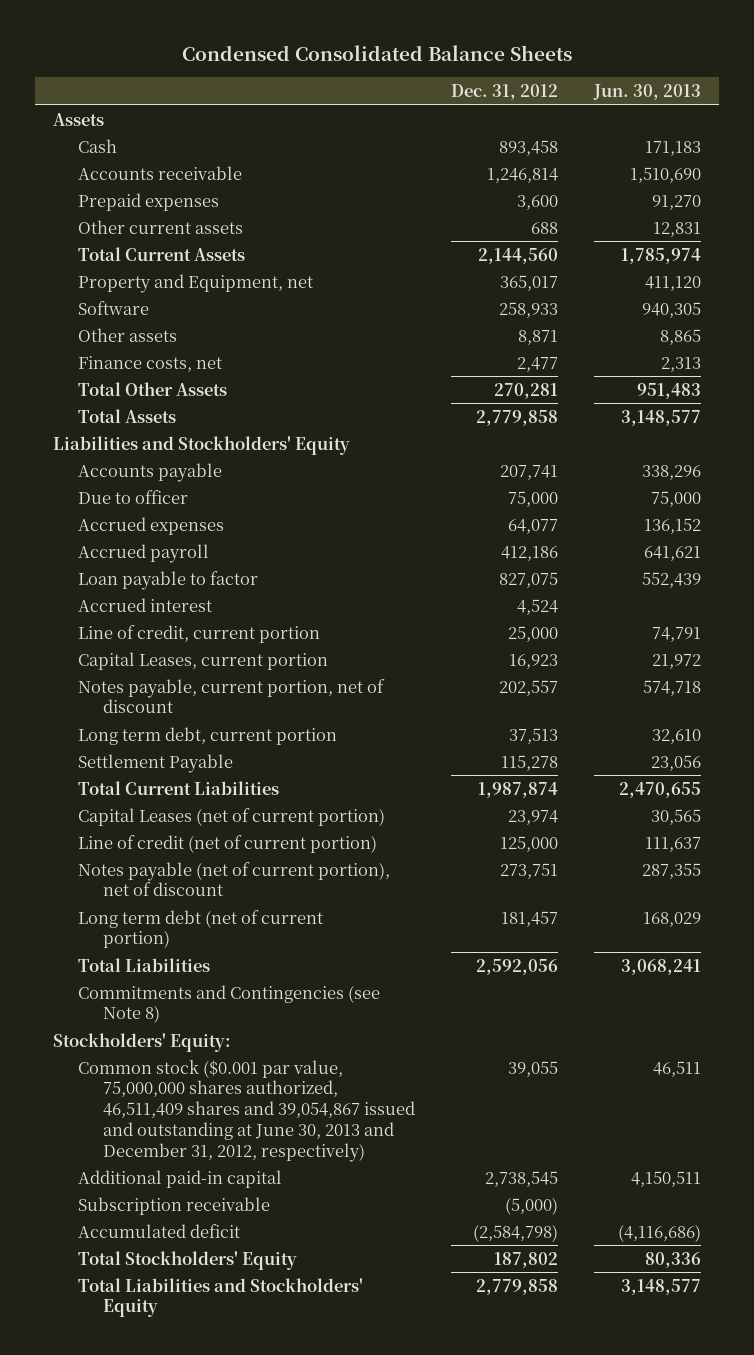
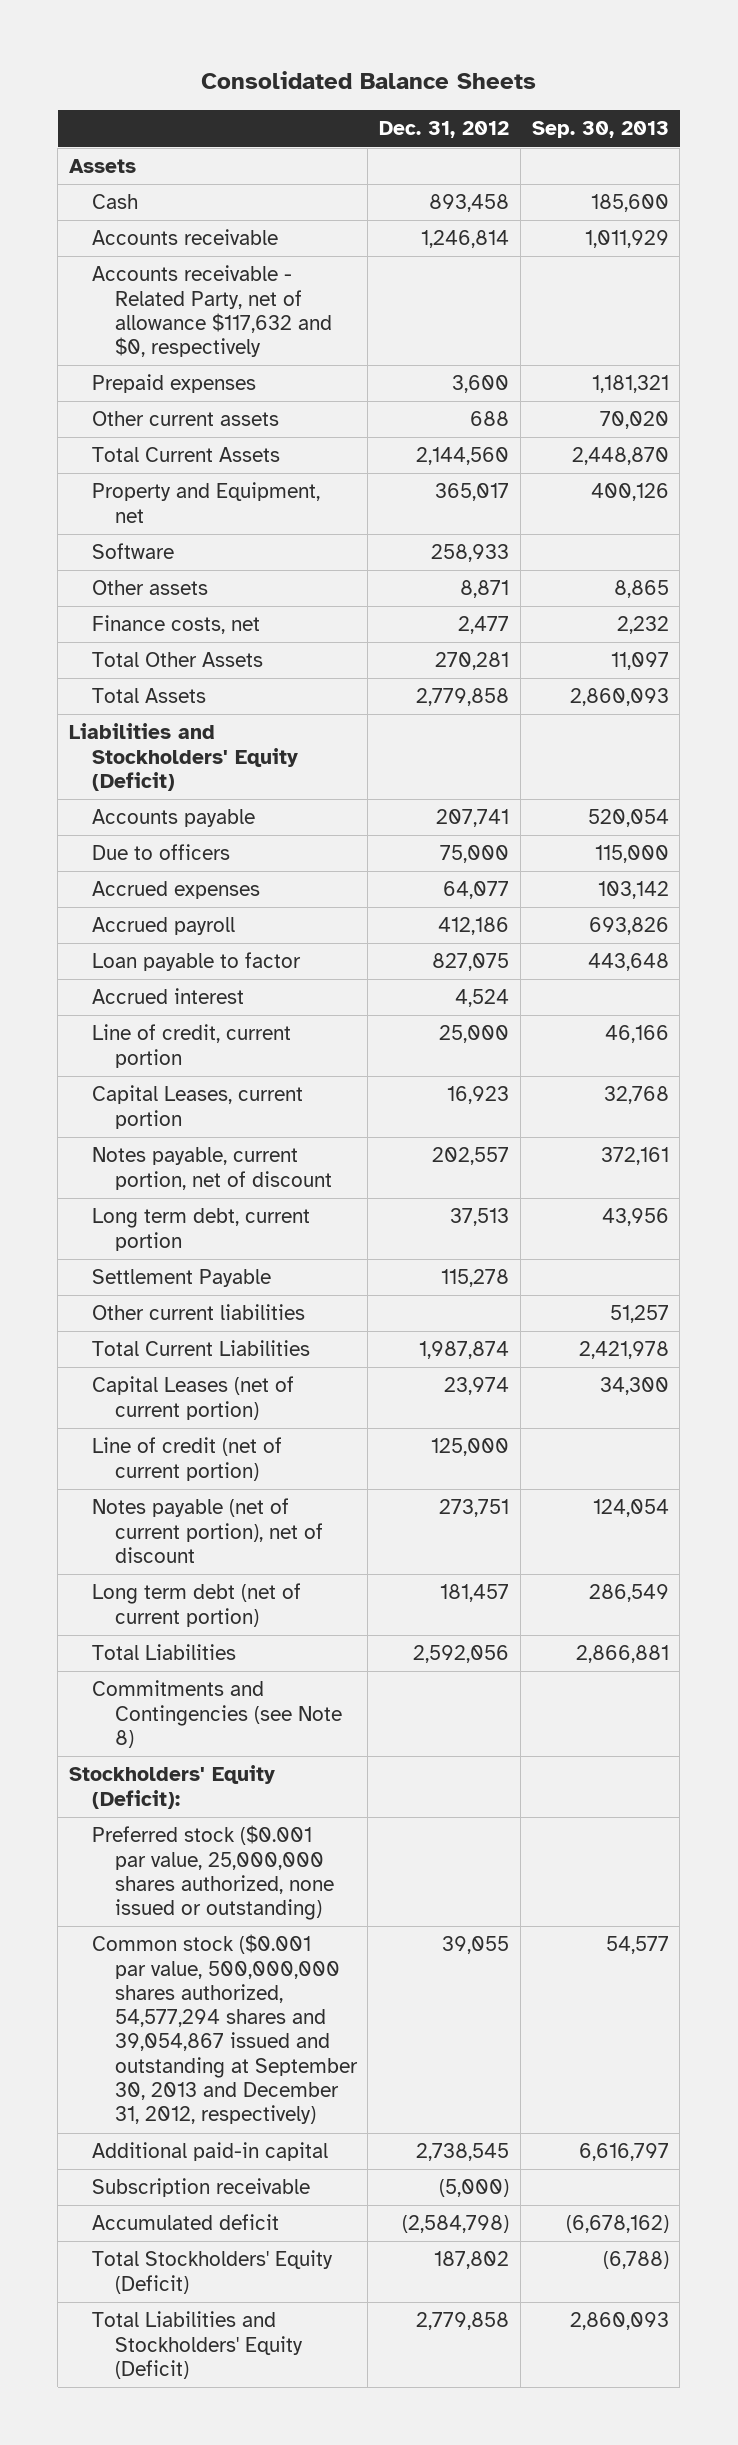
[181,44,572,61] Condensed Consolidated Balance Sheets -> [200,71,536,90] Consolidated Balance Sheets
[592,84,701,101] Jun. 30, 2013 -> none
none -> [531,121,669,139] Sep. 30, 2013
none -> [91,265,332,358] Accounts receivable - Related Party, net of allowance $117,632 and $0, respectively
[52,435,350,455] Liabilities and Stockholders' Equity -> [68,723,298,791] Liabilities and Stockholders' Equity (Deficit)
[77,489,188,504] Due to officer -> [91,844,230,861] Due to officers
none -> [91,1304,305,1321] Other current liabilities
[52,1032,231,1052] Stockholders' Equity: -> [68,1765,275,1809] Stockholders' Equity (Deficit):
none -> [91,1825,334,1921] Preferred stock ($0.001 par value, 25,000,000 shares authorized, none issued or outstanding)
[77,1059,415,1162] Common stock ($0.001 par value, 75,000,000 shares authorized, 46,511,409 shares and 39,054,867 issued and outstanding at June 30, 2013 and December 31, 2012, respectively) -> [91,1934,358,2125] Common stock ($0.001 par value, 500,000,000 shares authorized, 54,577,294 shares and 39,054,867 issued and outstanding at September 30, 2013 and December 31, 2012, respectively)
[77,1250,297,1270] Total Stockholders' Equity -> [91,2250,333,2294] Total Stockholders' Equity (Deficit)
[77,1277,363,1318] Total Liabilities and Stockholders' Equity -> [91,2311,303,2379] Total Liabilities and Stockholders' Equity (Deficit)

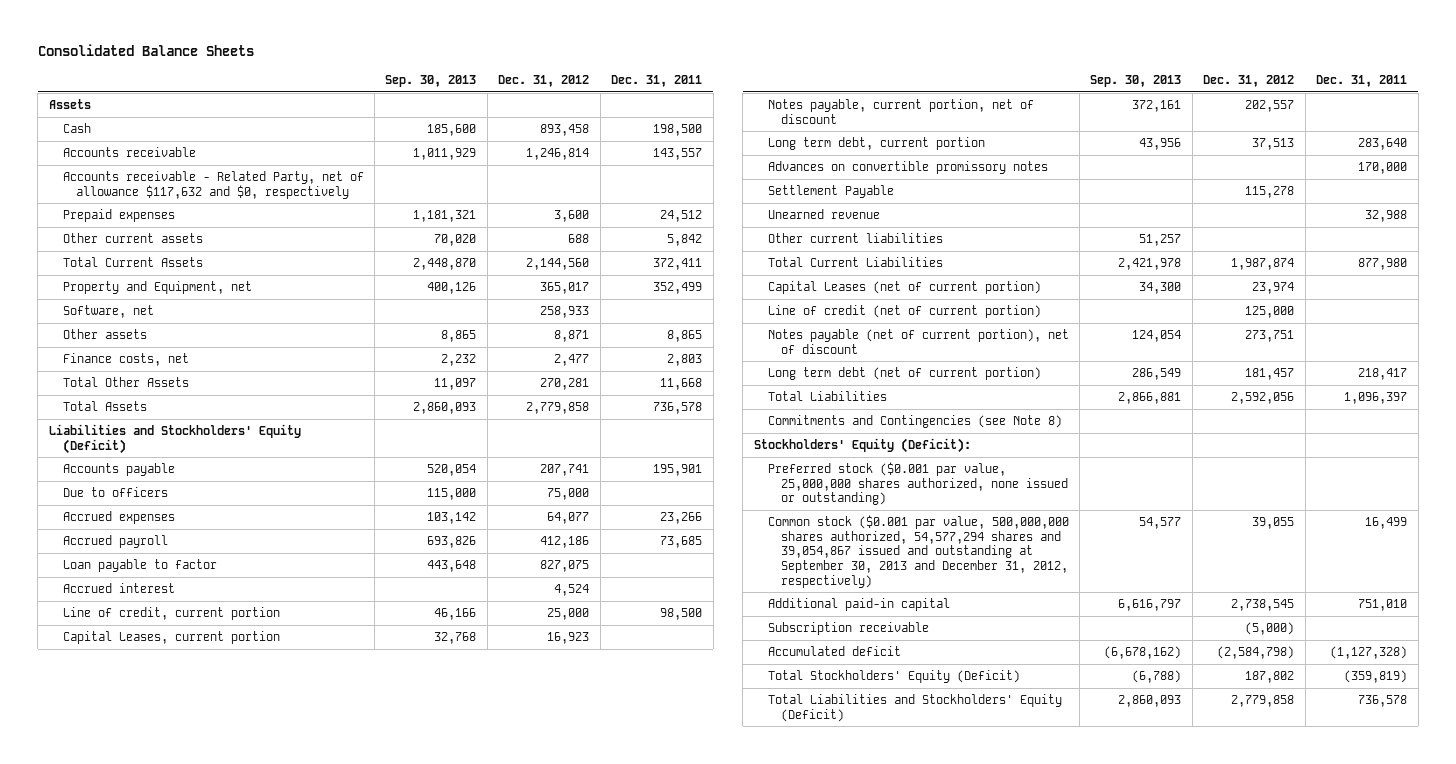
none -> [611,75,703,88] Dec. 31, 2011
[91,543,174,560] Software -> [62,304,154,318] Software, net
none -> [767,160,1048,174] Advances on convertible promissory notes
none -> [767,208,880,219] Unearned revenue

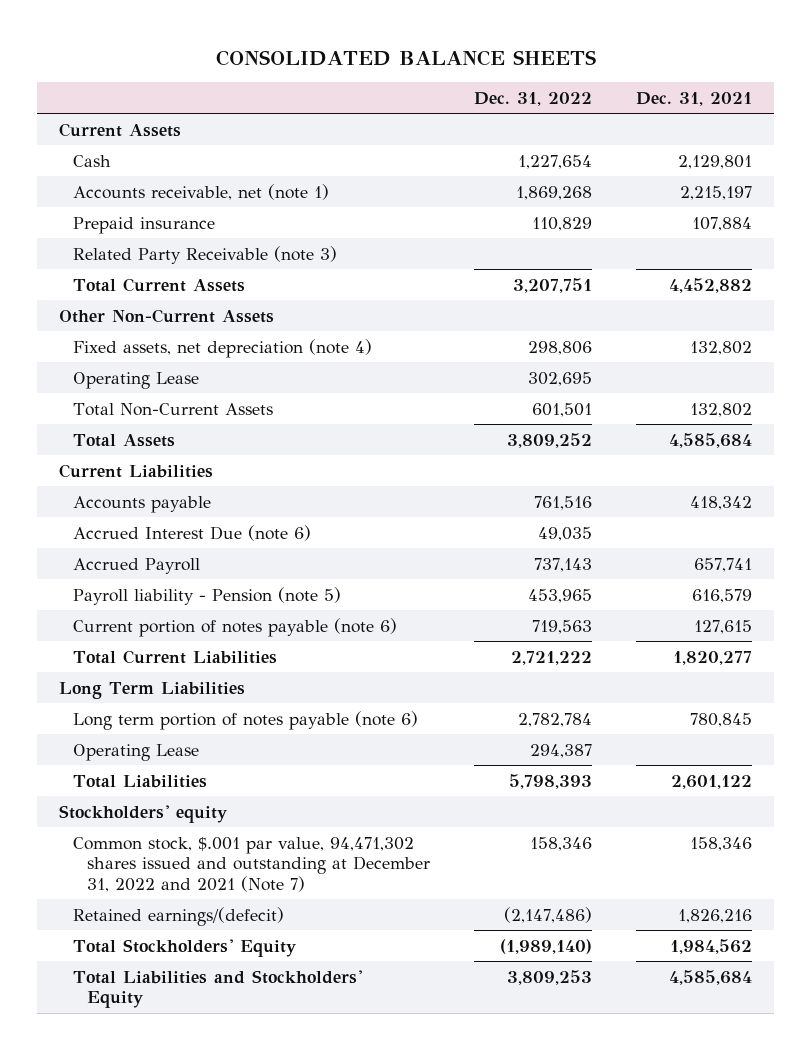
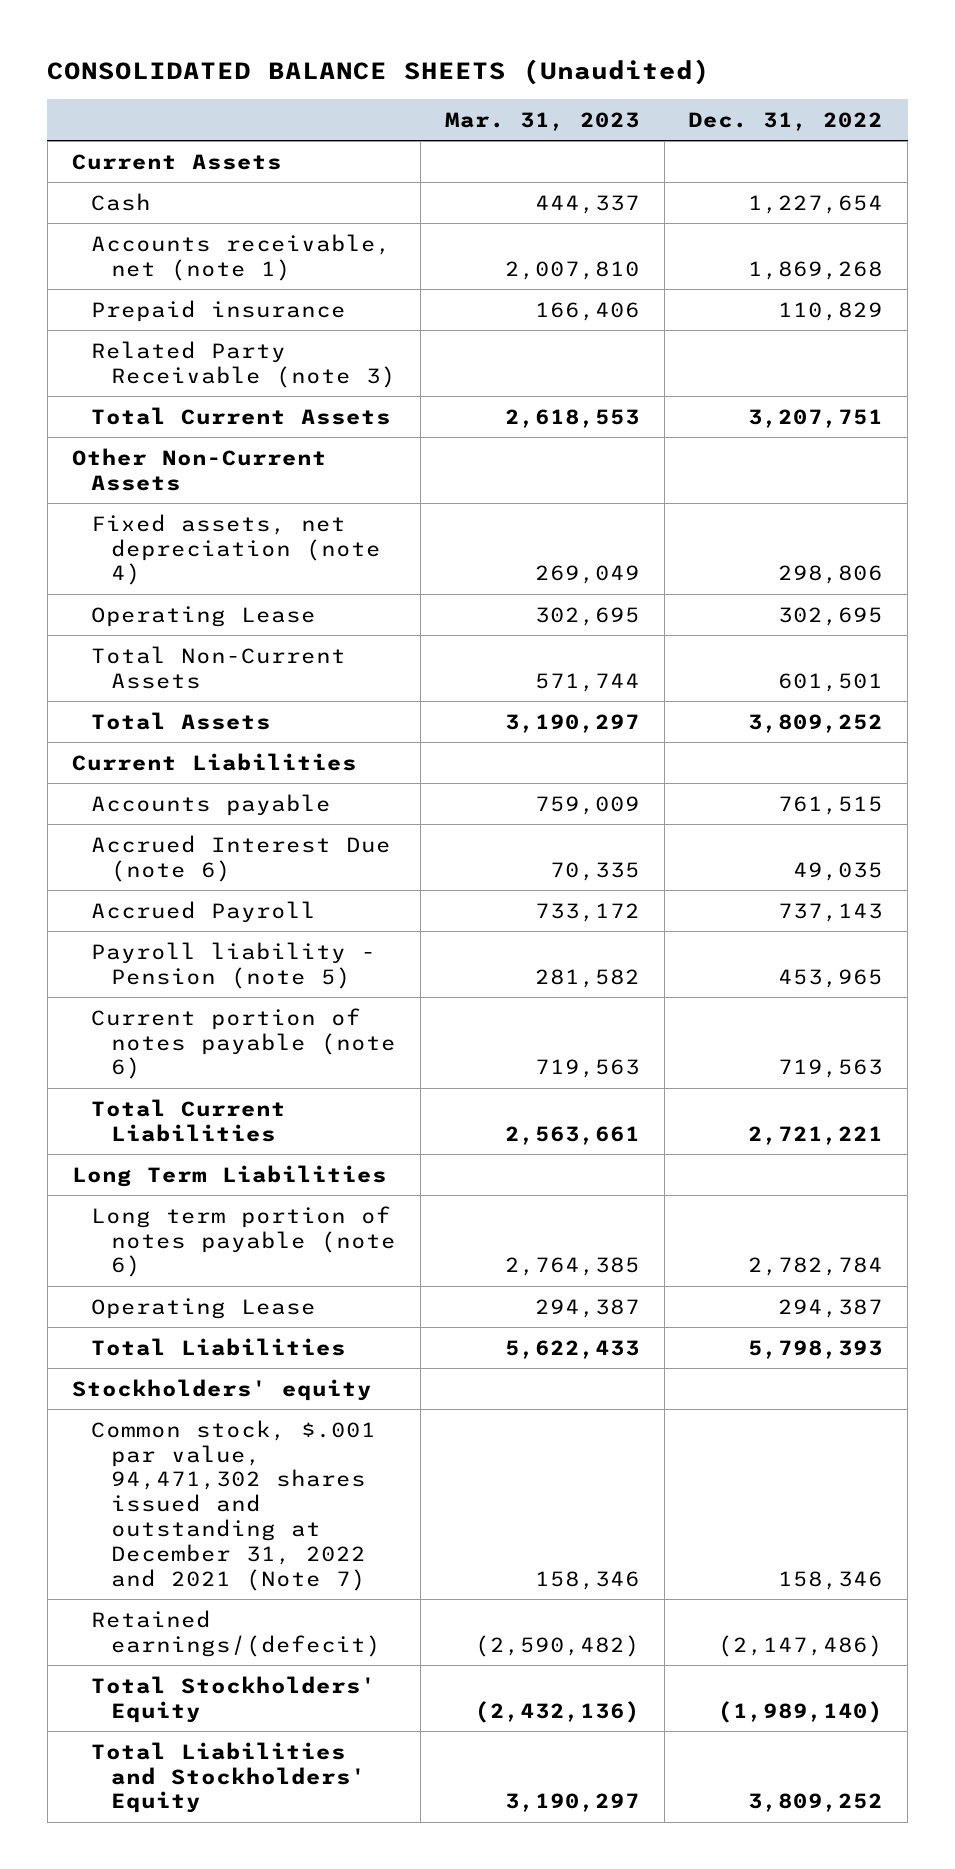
[215,49,596,66] CONSOLIDATED BALANCE SHEETS -> [47,59,711,86] CONSOLIDATED BALANCE SHEETS (Unaudited)
[635,91,752,106] Dec. 31, 2021 -> none
none -> [444,112,640,132] Mar. 31, 2023
[533,495,592,510] 761,516 -> [778,795,884,815] 761,515
[510,650,592,665] 2,721,222 -> [748,1125,884,1145] 2,721,221
[506,969,592,985] 3,809,253 -> [748,1793,884,1813] 3,809,252

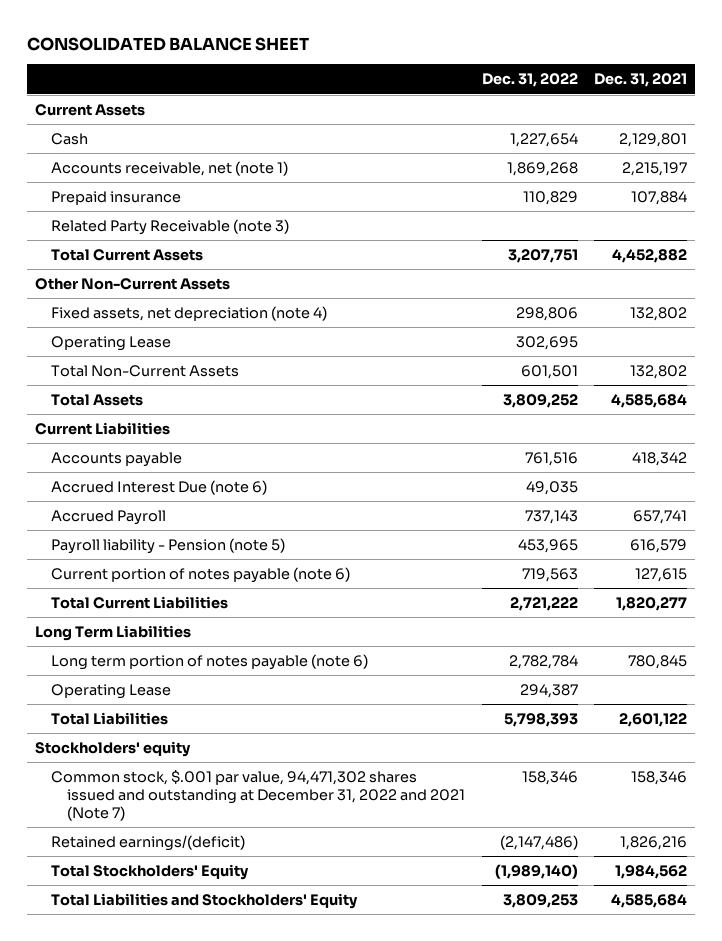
[47,59,711,86] CONSOLIDATED BALANCE SHEETS (Unaudited) -> [27,36,310,51] CONSOLIDATED BALANCE SHEET
[444,112,640,132] Mar. 31, 2023 -> none
none -> [593,73,687,88] Dec. 31, 2021
[778,795,884,815] 761,515 -> [524,452,578,467] 761,516
[748,1125,884,1145] 2,721,221 -> [509,597,578,612] 2,721,222
[91,1609,382,1657] Retained earnings/(defecit) -> [51,835,246,852] Retained earnings/(deficit)
[748,1793,884,1813] 3,809,252 -> [502,894,578,909] 3,809,253

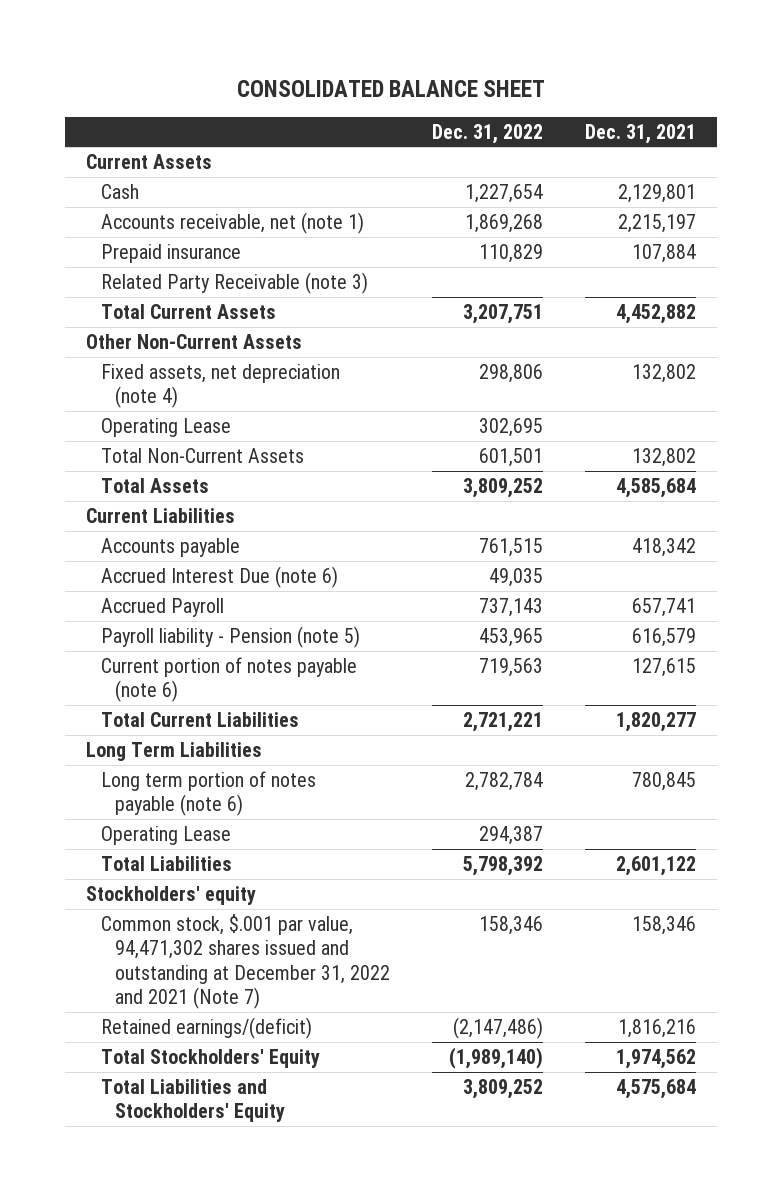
[524,452,578,467] 761,516 -> [478,538,543,558] 761,515
[509,597,578,612] 2,721,222 -> [462,712,543,733] 2,721,221
[503,713,578,728] 5,798,393 -> [462,856,543,877] 5,798,392
[619,836,687,851] 1,826,216 -> [617,1019,696,1039] 1,816,216
[614,865,687,880] 1,984,562 -> [615,1049,696,1070] 1,974,562
[502,894,578,909] 3,809,253 -> [462,1079,543,1100] 3,809,252
[610,894,687,909] 4,585,684 -> [615,1079,696,1100] 4,575,684

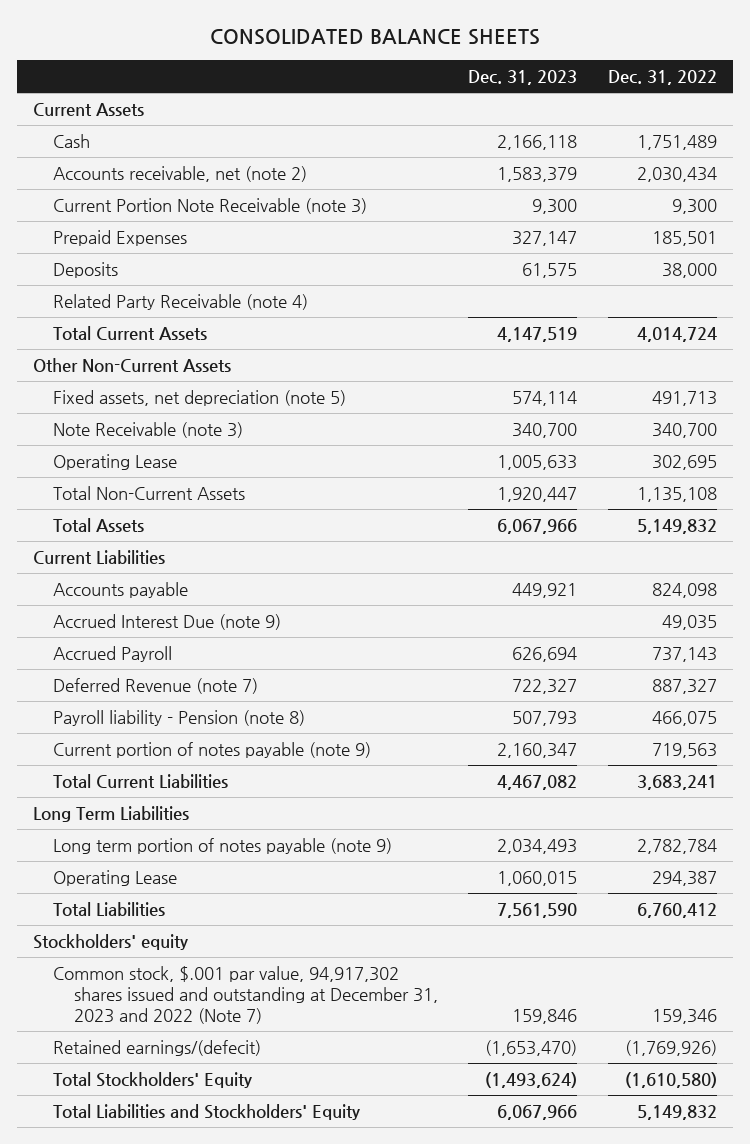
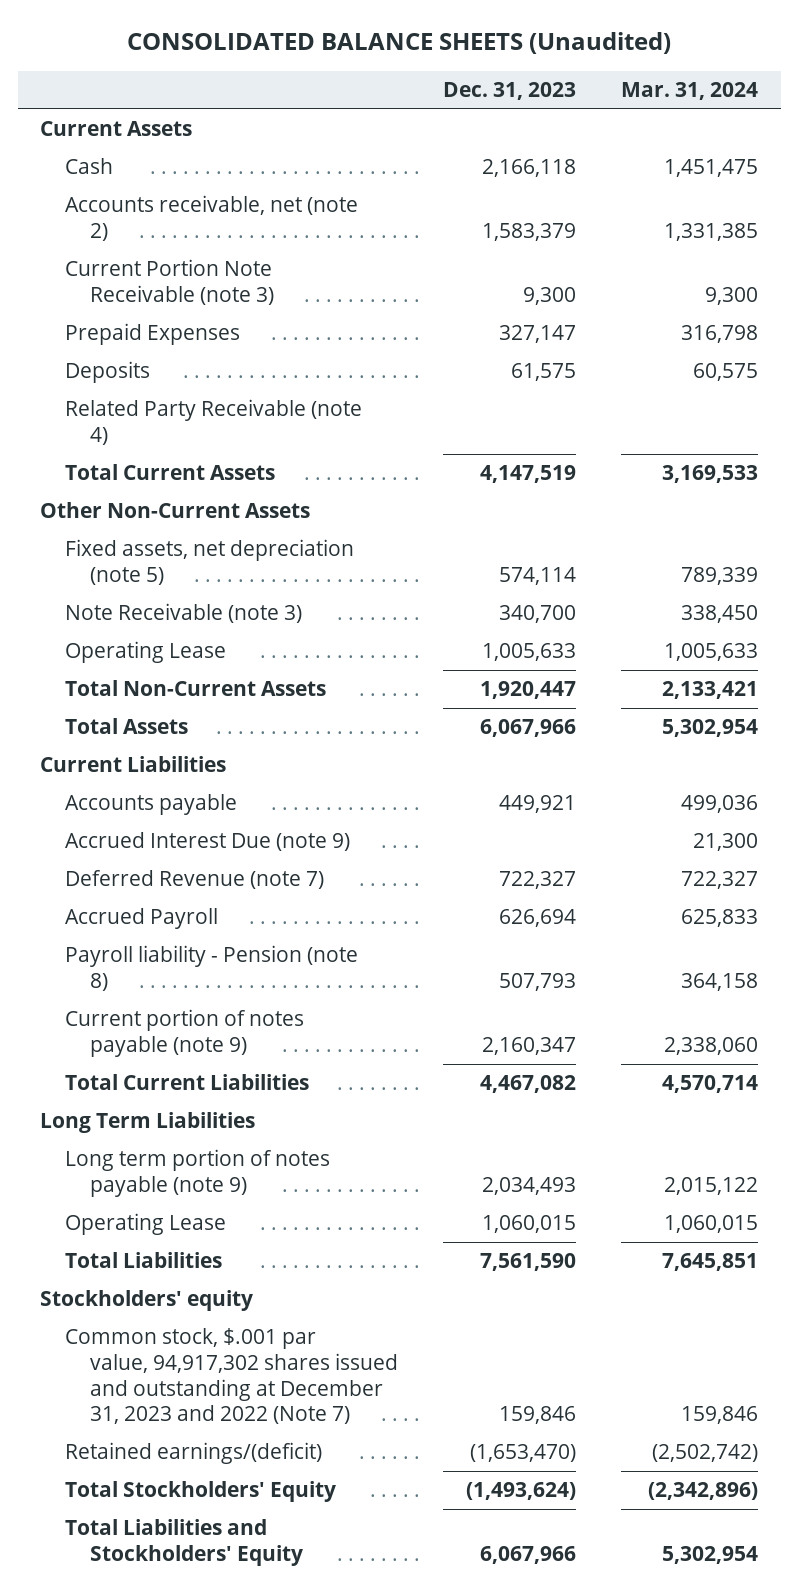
[209,29,540,46] CONSOLIDATED BALANCE SHEETS -> [127,31,672,54] CONSOLIDATED BALANCE SHEETS (Unaudited)
[608,69,718,85] Dec. 31, 2022 -> none
none -> [621,81,759,100] Mar. 31, 2024
[53,645,173,662] Accrued Payroll -> [64,908,218,930] Accrued Payroll
[53,1039,262,1056] Retained earnings/(defecit) -> [64,1442,322,1465] Retained earnings/(deficit)

